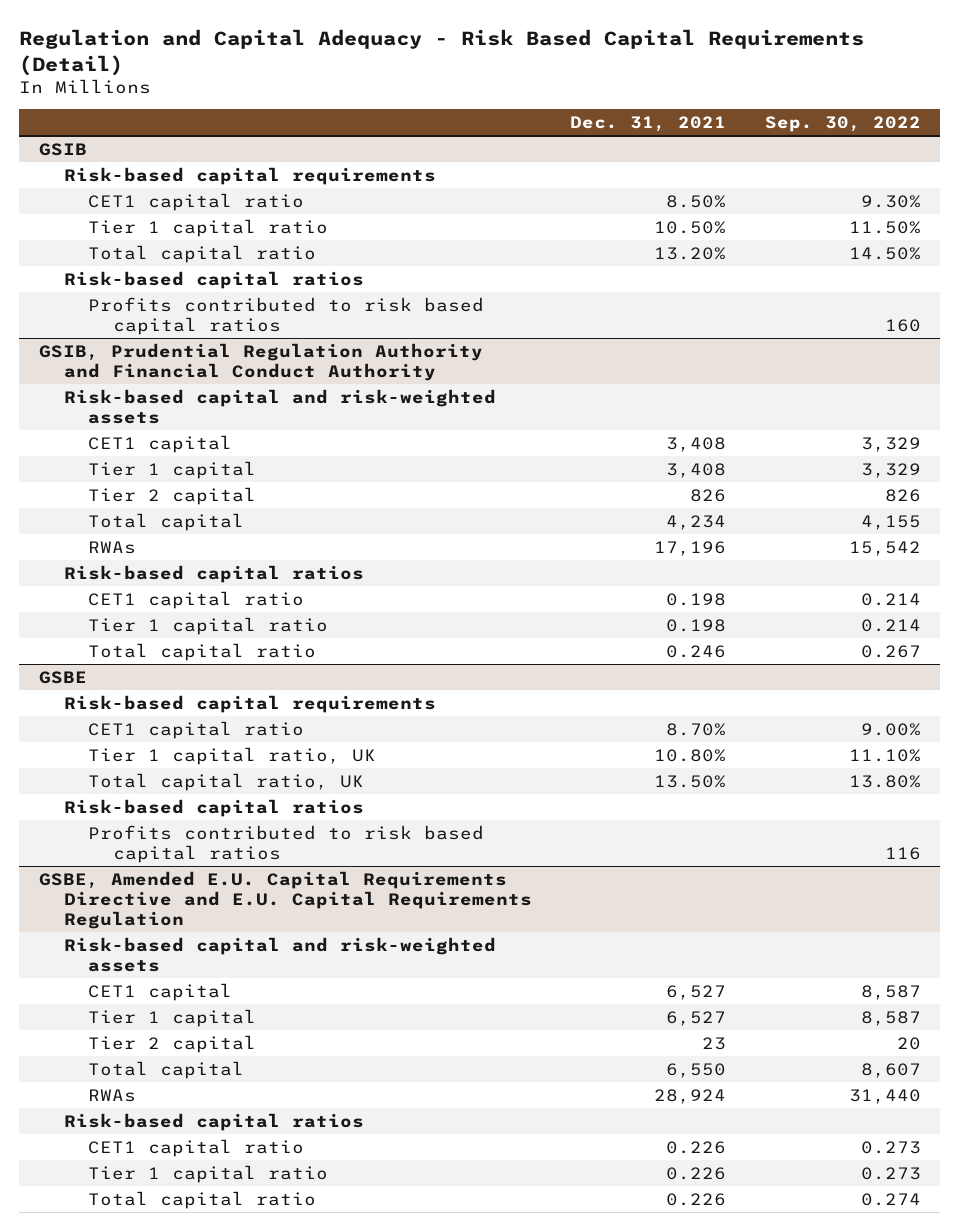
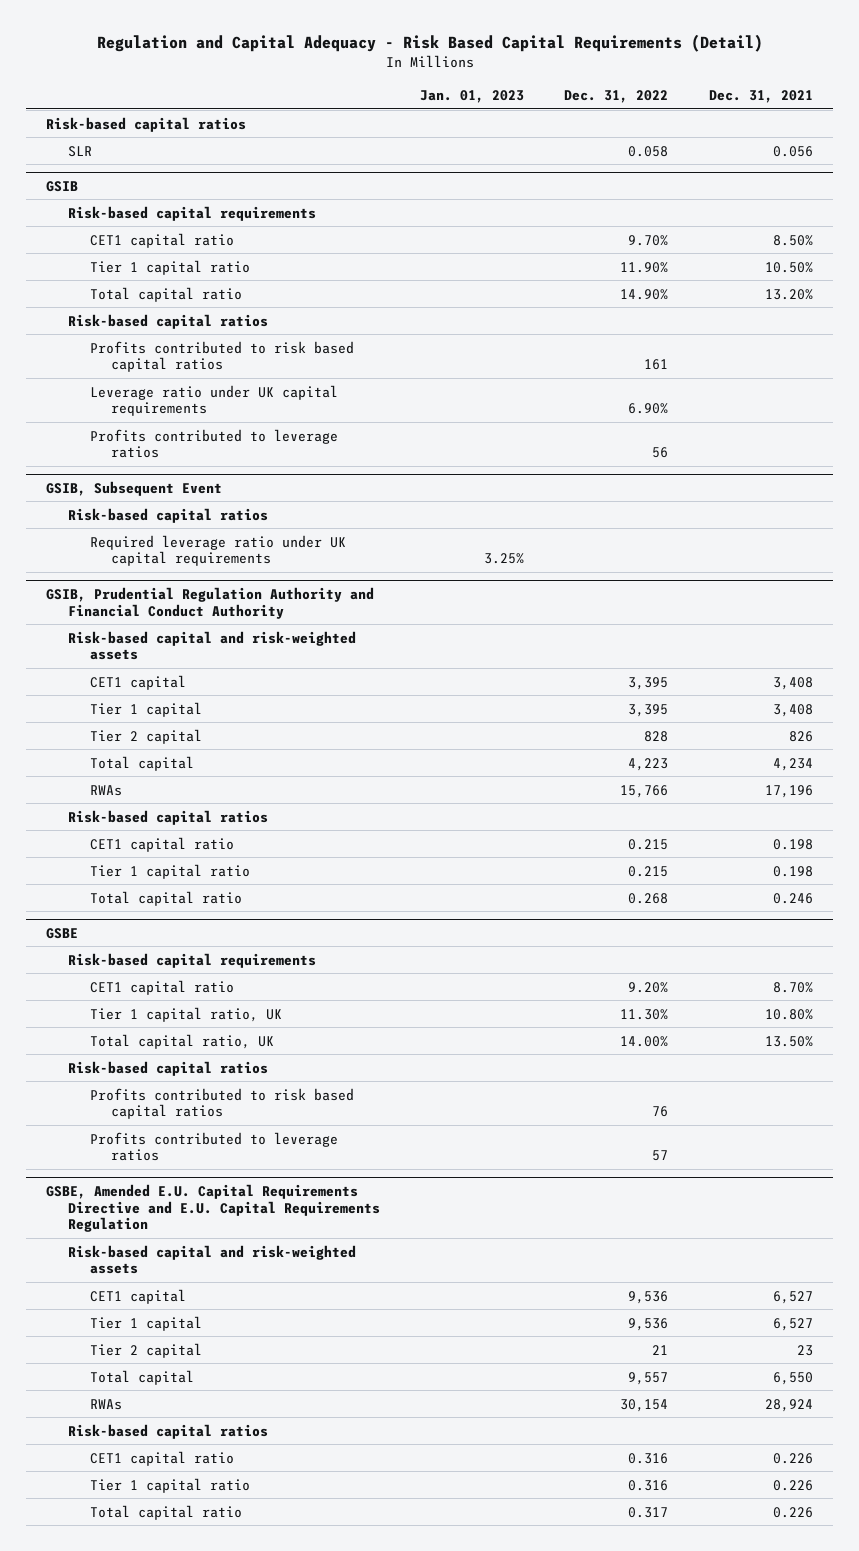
[764,116,921,133] Sep. 30, 2022 -> none
none -> [420,90,525,104] Jan. 01, 2023
none -> [564,90,669,104] Dec. 31, 2022
none -> [46,116,247,132] Risk-based capital ratios
none -> [68,145,93,157] SLR
none -> [89,384,338,417] Leverage ratio under UK capital requirements
none -> [89,428,338,459] Profits contributed to leverage ratios
none -> [46,480,223,496] GSIB, Subsequent Event
none -> [68,507,269,523] Risk-based capital ratios
none -> [89,534,346,567] Required leverage ratio under UK capital requirements
none -> [89,1131,338,1162] Profits contributed to leverage ratios

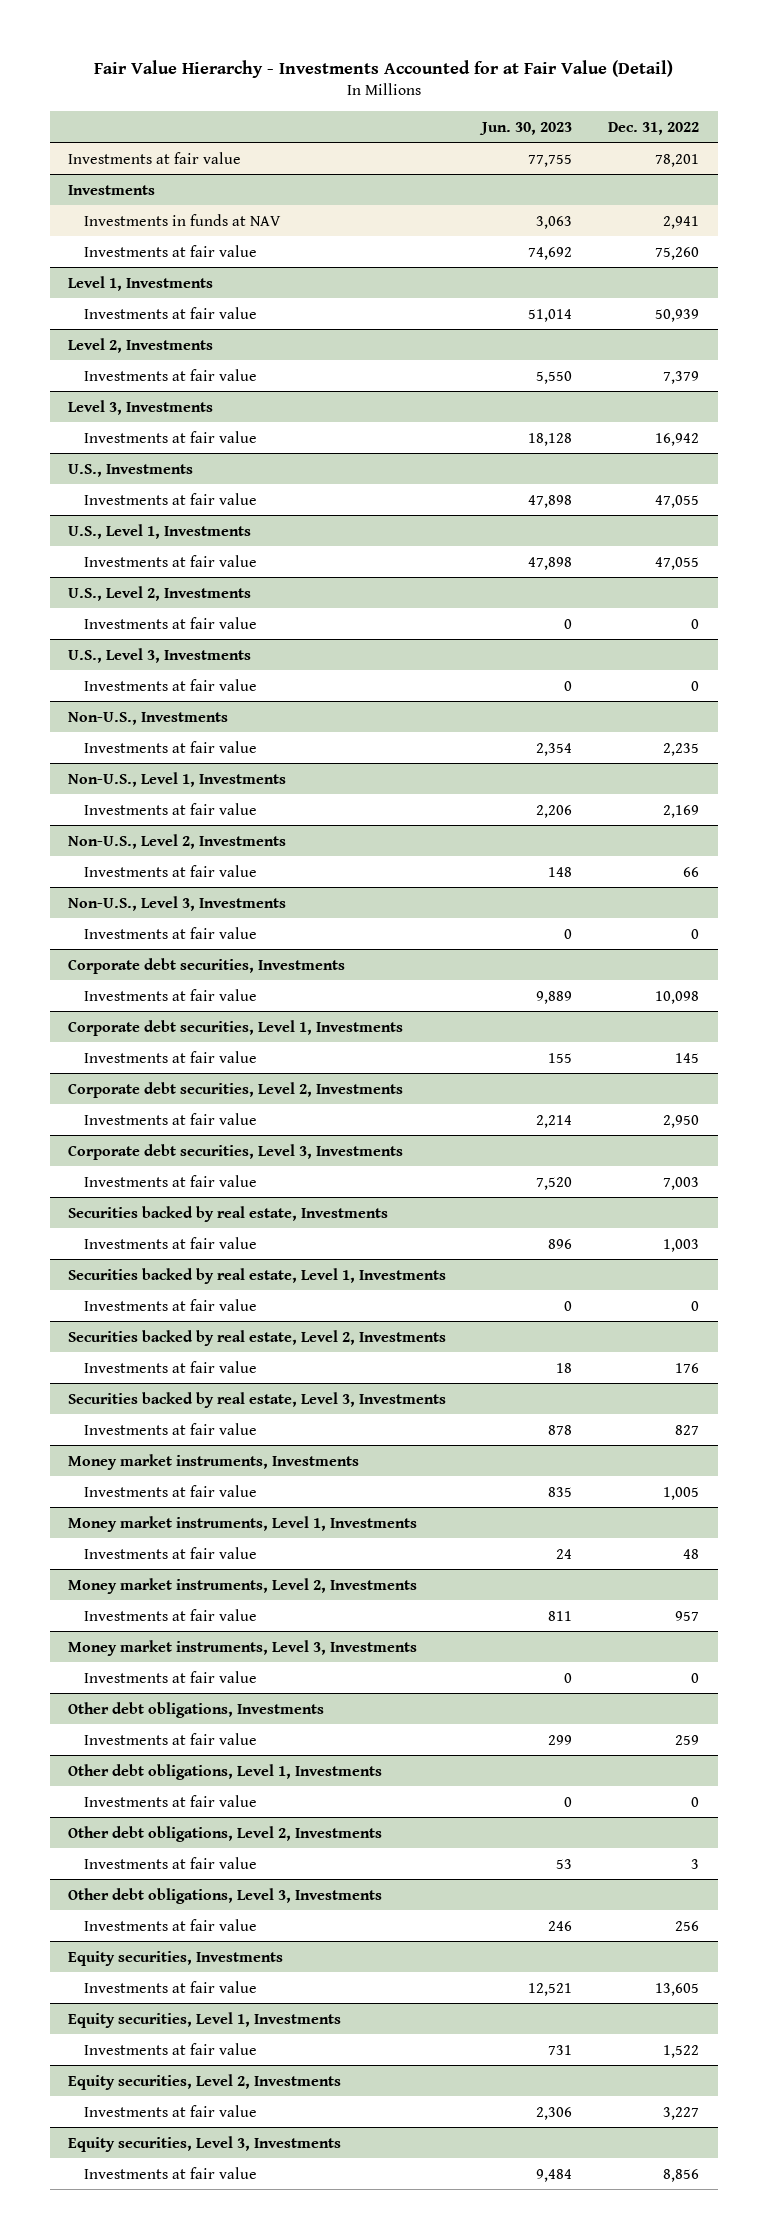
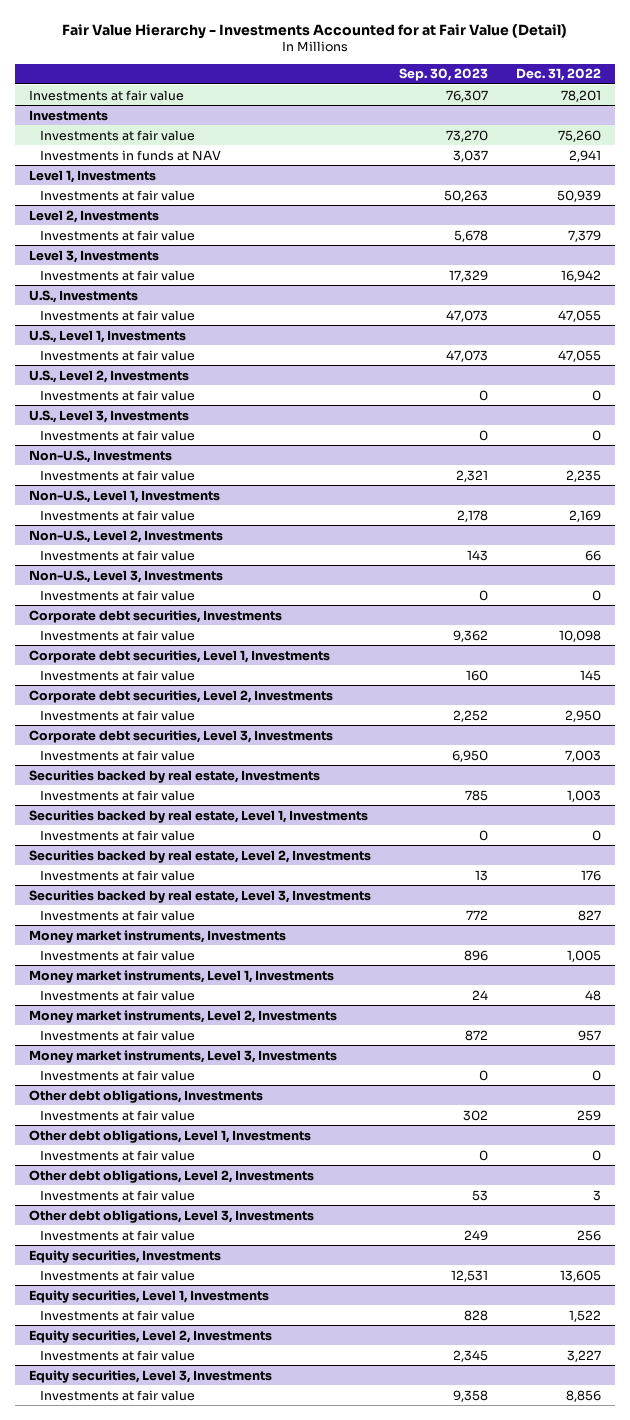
[479,121,573,135] Jun. 30, 2023 -> none
none -> [399,68,489,82] Sep. 30, 2023
[83,213,281,226] Investments in funds at NAV -> [40,149,222,161] Investments in funds at NAV

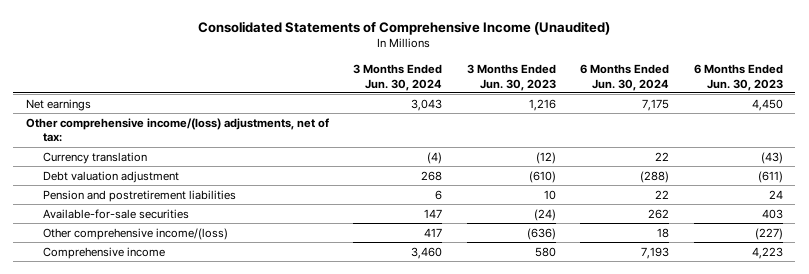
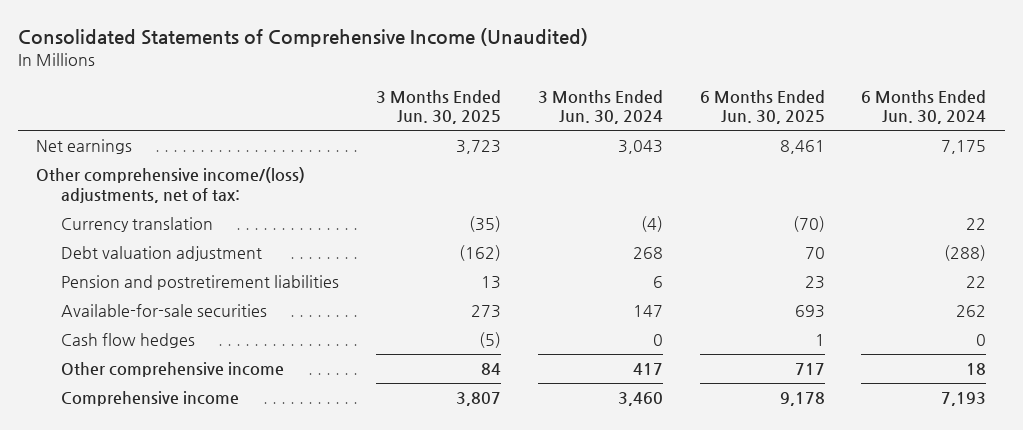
[466,63,556,91] 3 Months Ended Jun. 30, 2023 -> none
[693,63,783,91] 6 Months Ended Jun. 30, 2023 -> none
none -> [376,89,502,125] 3 Months Ended Jun. 30, 2025
none -> [699,89,825,125] 6 Months Ended Jun. 30, 2025
none -> [61,333,196,349] Cash flow hedges
[43,227,229,240] Other comprehensive income/(loss) -> [61,362,285,378] Other comprehensive income

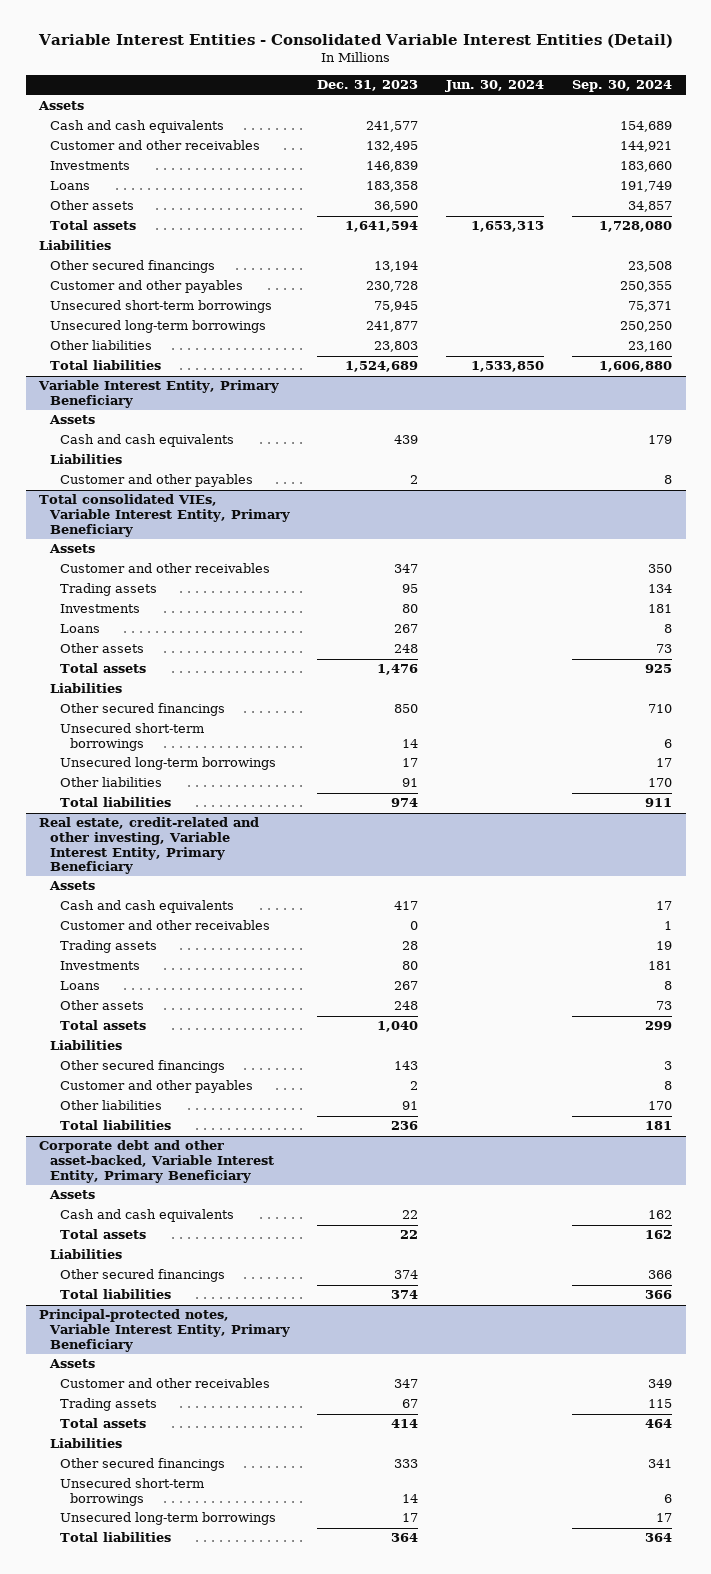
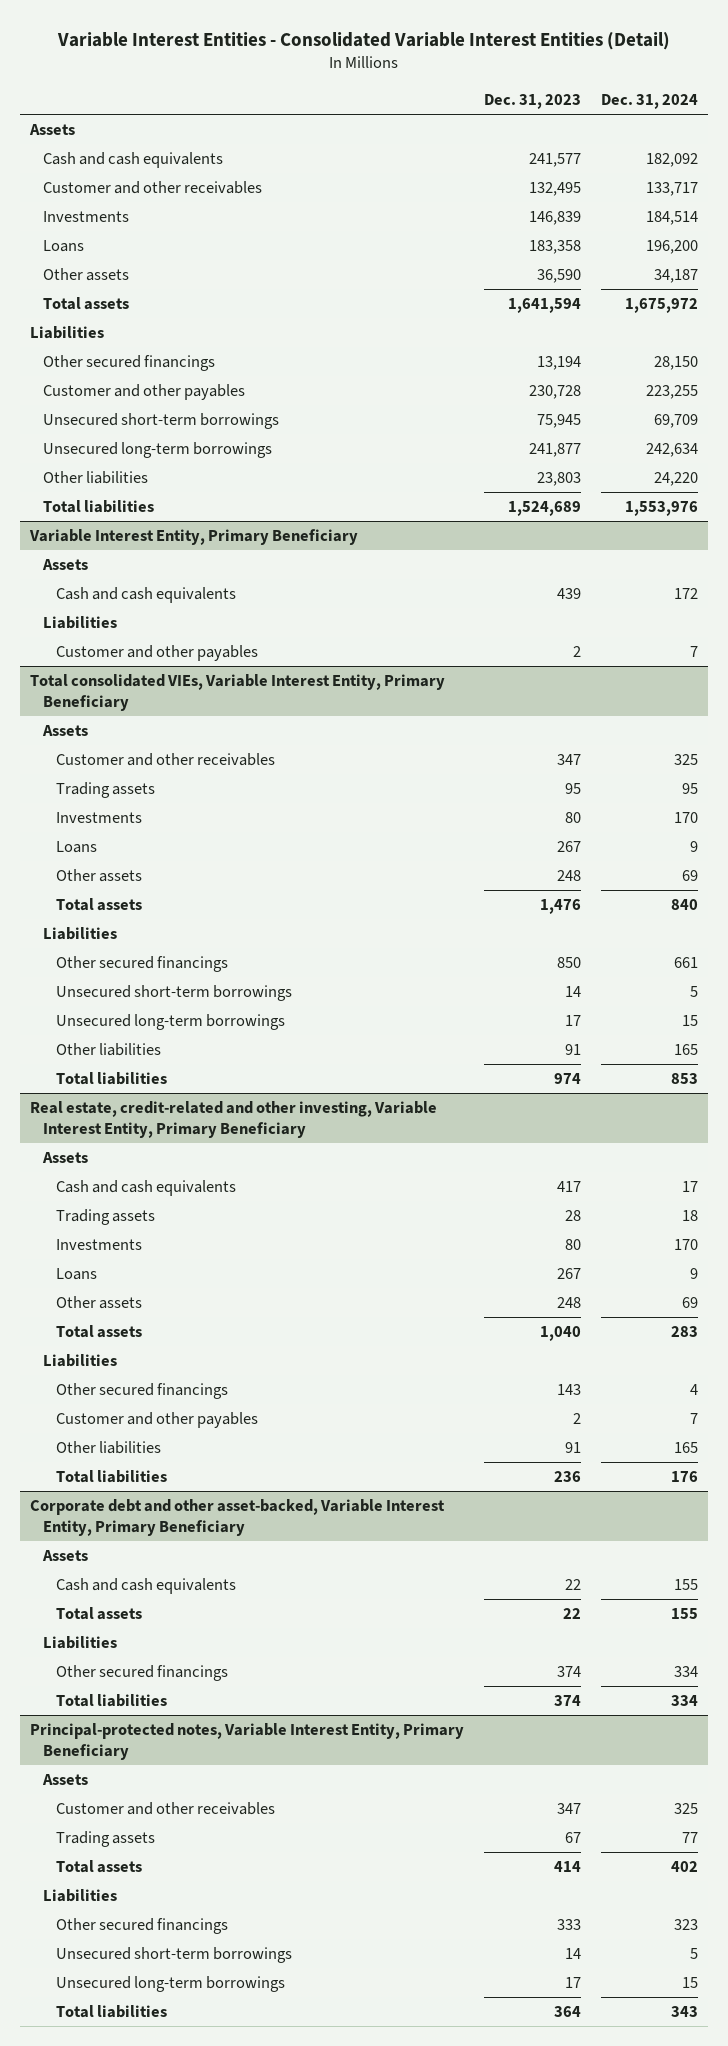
[445,80,545,93] Jun. 30, 2024 -> none
[571,80,672,93] Sep. 30, 2024 -> none
none -> [601,94,699,110] Dec. 31, 2024
[59,920,270,931] Customer and other receivables -> none

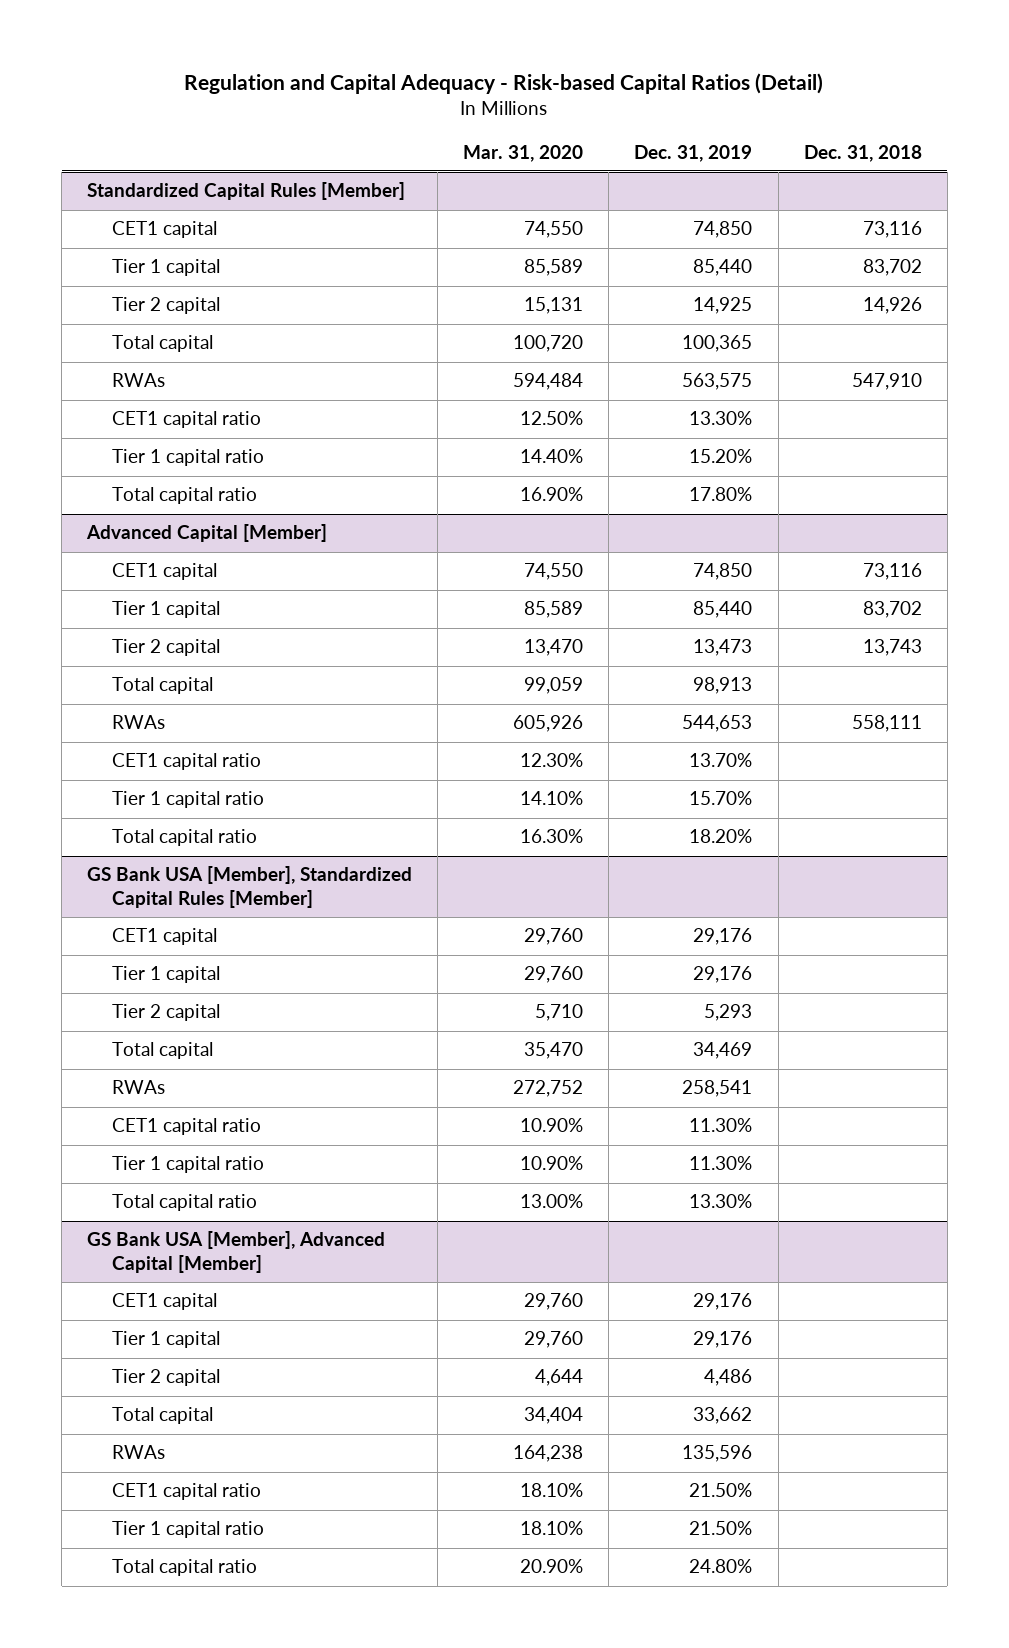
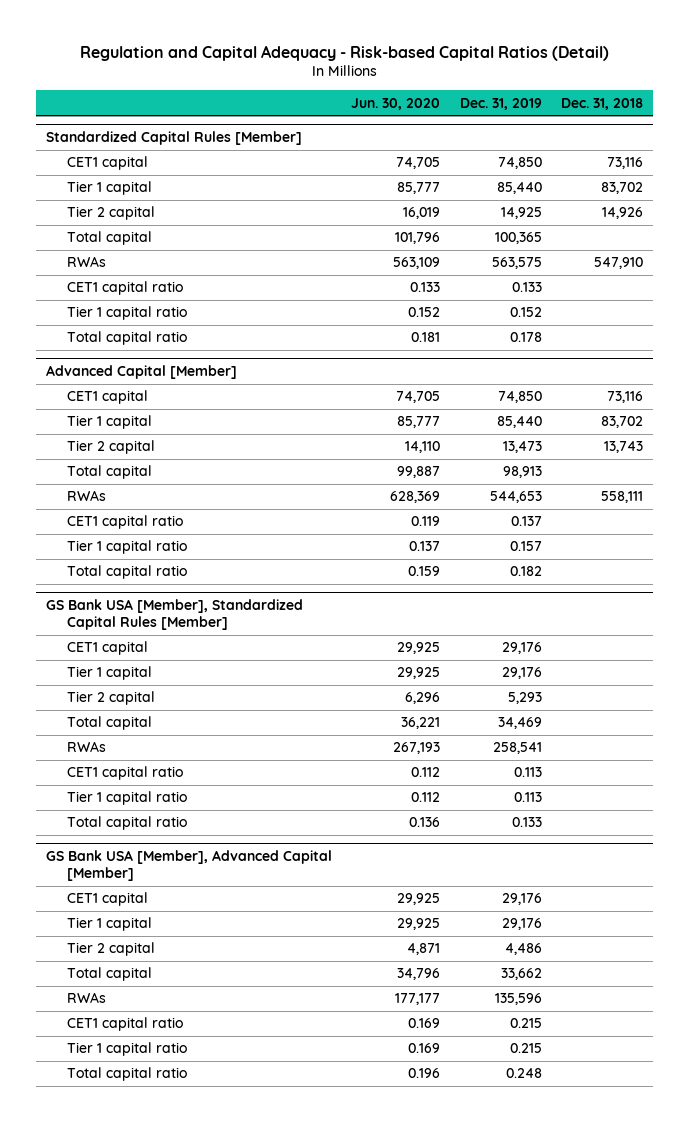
[463,144,584,162] Mar. 31, 2020 -> none
none -> [351,97,441,110] Jun. 30, 2020
[689,411,753,426] 13.30% -> [511,282,542,293] 0.133
[689,449,753,464] 15.20% -> [509,307,542,318] 0.152
[689,487,753,502] 17.80% -> [509,332,542,343] 0.178
[689,753,753,768] 13.70% -> [510,516,542,527] 0.137
[689,791,753,806] 15.70% -> [509,541,542,552] 0.157
[689,829,753,844] 18.20% -> [509,566,542,577] 0.182
[689,1118,753,1133] 11.30% -> [513,767,542,778] 0.113
[689,1156,753,1171] 11.30% -> [513,792,542,803] 0.113
[689,1194,753,1209] 13.30% -> [511,817,542,828] 0.133
[689,1483,753,1498] 21.50% -> [509,1018,542,1029] 0.215
[689,1521,753,1536] 21.50% -> [509,1043,542,1054] 0.215
[689,1559,753,1574] 24.80% -> [505,1068,542,1079] 0.248

